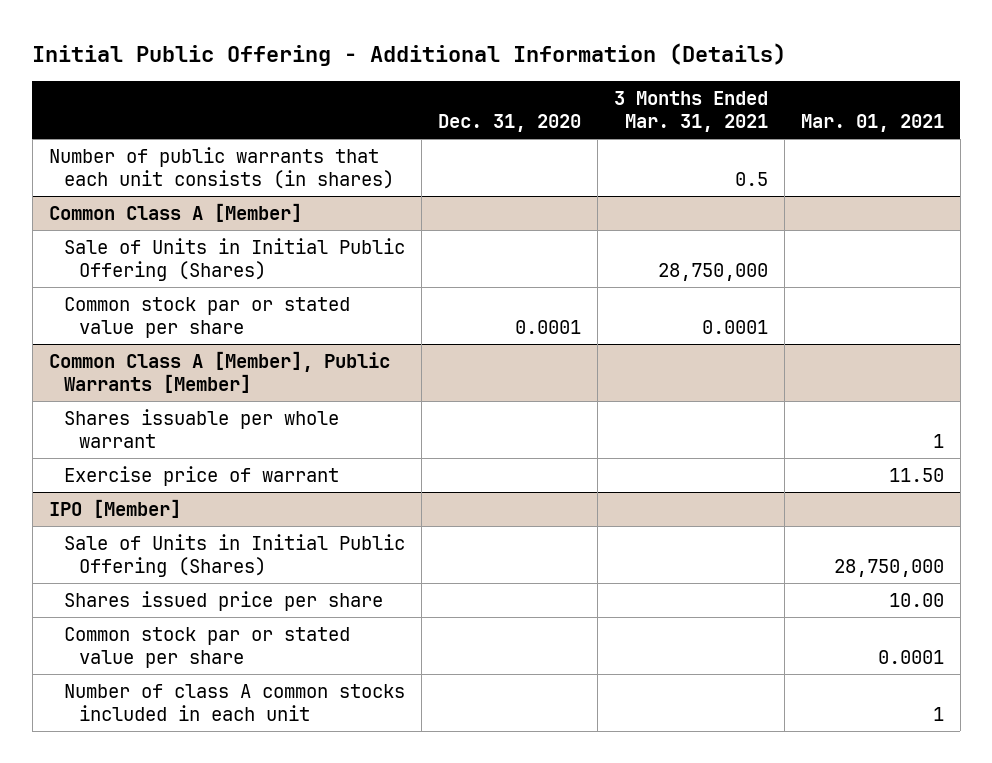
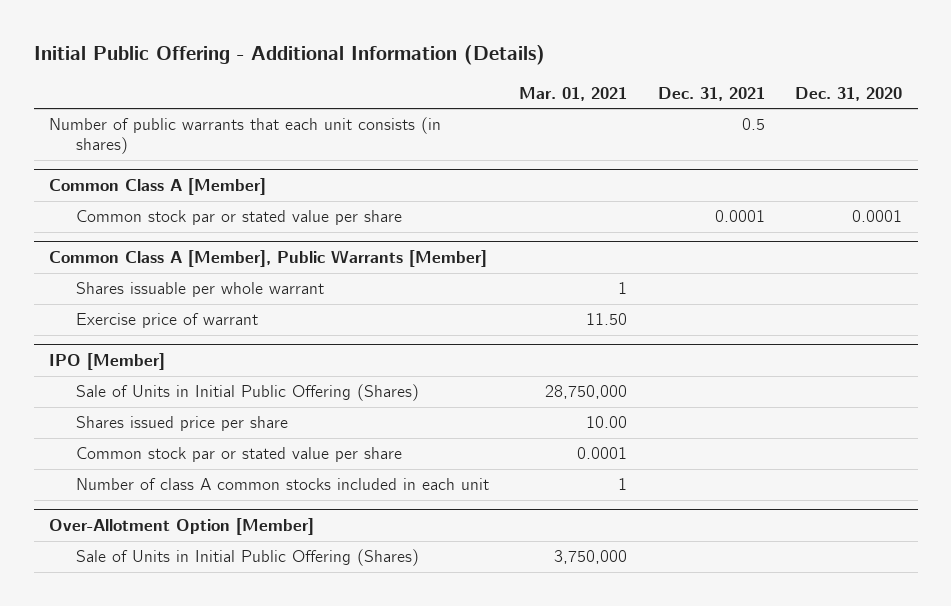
[613,90,768,133] 3 Months Ended Mar. 31, 2021 -> none
none -> [657,86,765,101] Dec. 31, 2021
[63,237,405,282] Sale of Units in Initial Public Offering (Shares) -> none
none -> [49,518,315,536] Over-Allotment Option [Member]
none -> [75,549,419,567] Sale of Units in Initial Public Offering (Shares)

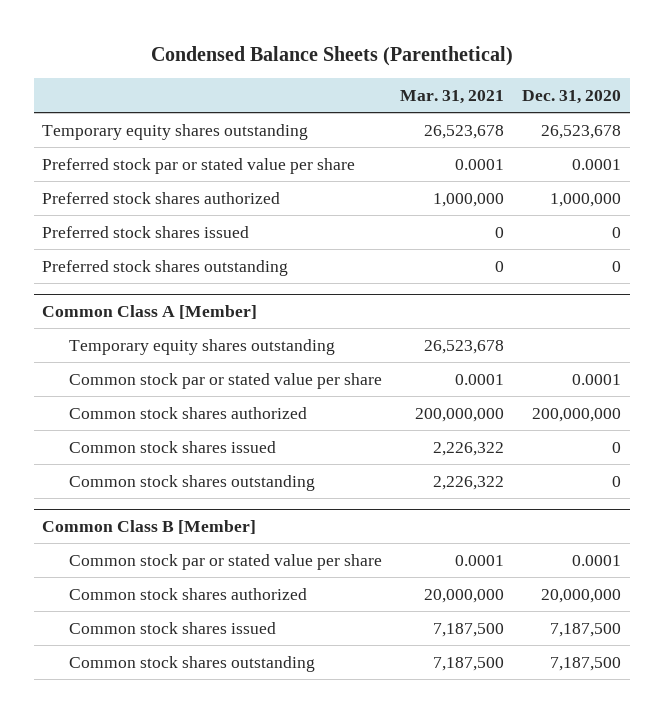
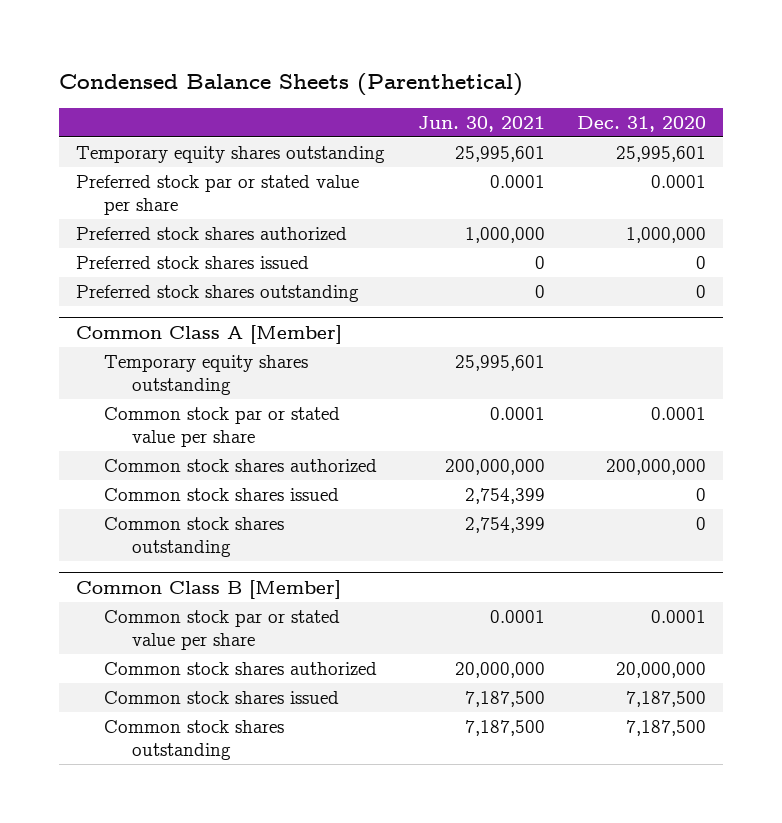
[399,90,504,105] Mar. 31, 2021 -> none
none -> [417,115,545,132] Jun. 30, 2021
[540,124,621,139] 26,523,678 -> [616,146,707,163] 25,995,601

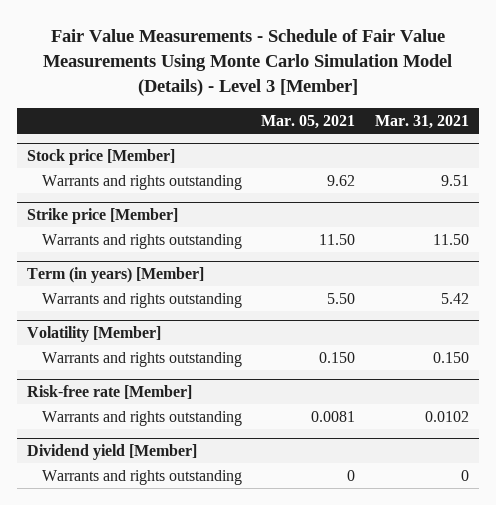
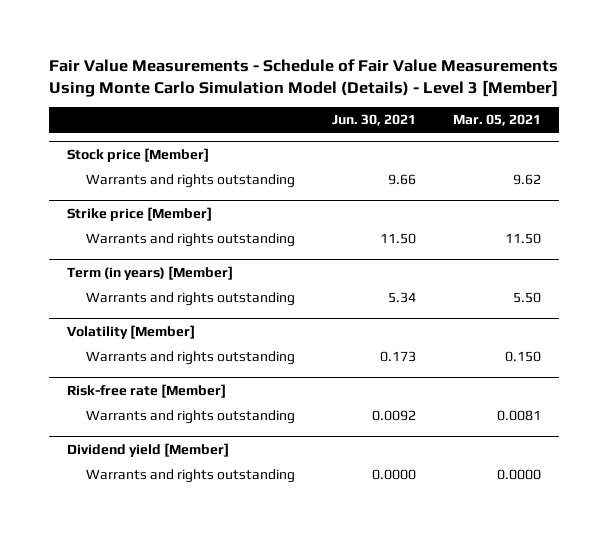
[375,114,470,129] Mar. 31, 2021 -> none
none -> [331,114,416,127] Jun. 30, 2021
[347,469,356,481] 0 -> [496,469,541,481] 0.0000

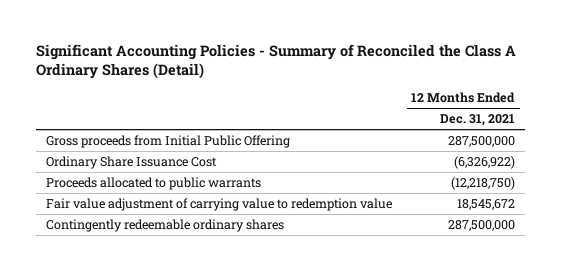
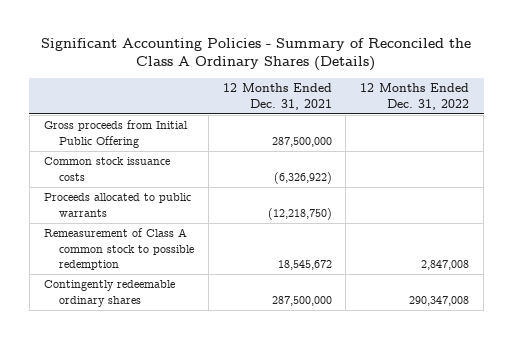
[36,43,517,79] Significant Accounting Policies - Summary of Reconciled the Class A Ordinary Shares (Detail) -> [41,37,472,72] Significant Accounting Policies - Summary of Reconciled the Class A Ordinary Shares (Details)
none -> [360,83,470,110] 12 Months Ended Dec. 31, 2022
[46,155,218,169] Ordinary Share Issuance Cost -> [43,157,170,181] Common stock issuance costs
[46,197,393,211] Fair value adjustment of carrying value to redemption value -> [43,228,194,270] Remeasurement of Class A common stock to possible redemption

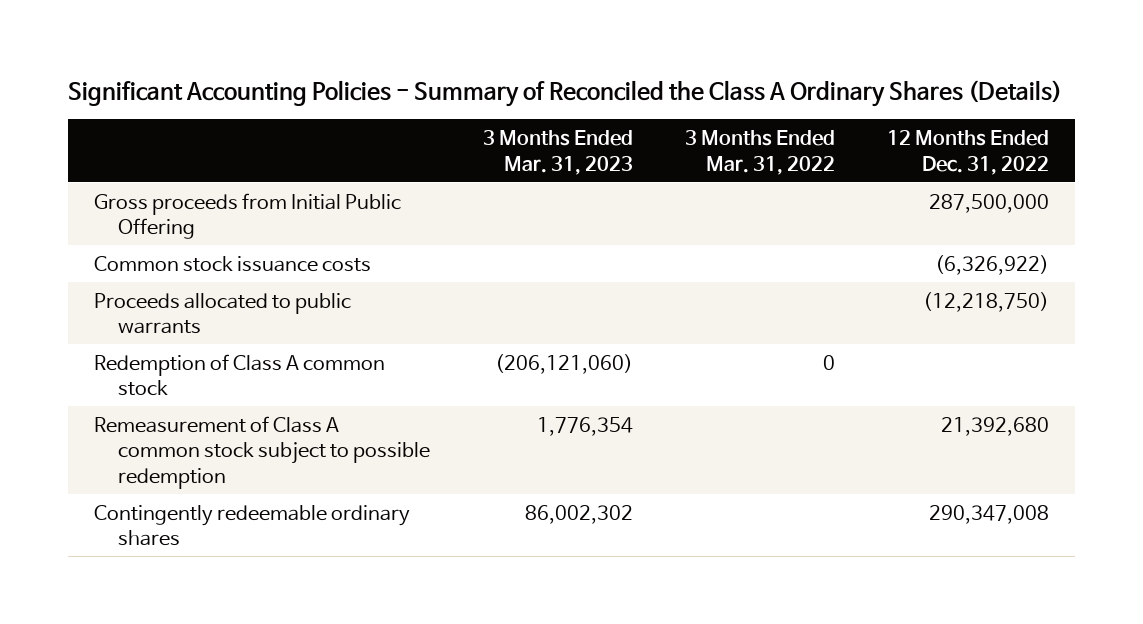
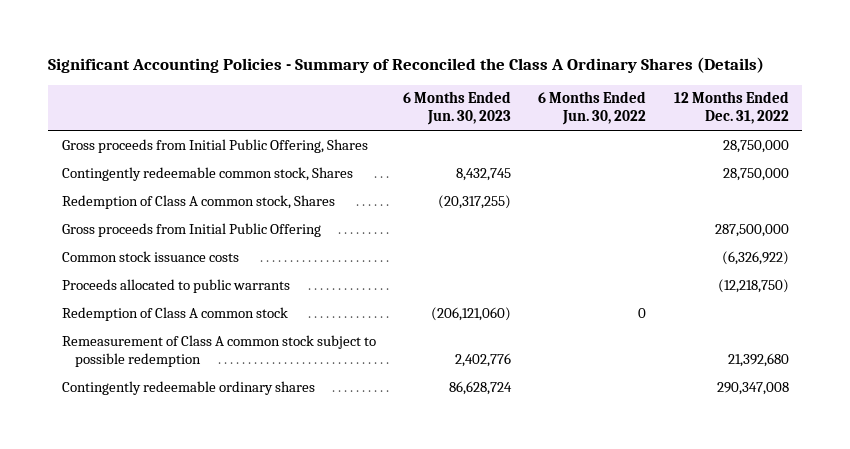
[482,129,633,175] 3 Months Ended Mar. 31, 2023 -> none
[684,129,835,175] 3 Months Ended Mar. 31, 2022 -> none
none -> [402,91,511,126] 6 Months Ended Jun. 30, 2023
none -> [538,91,647,126] 6 Months Ended Jun. 30, 2022
none -> [61,138,368,153] Gross proceeds from Initial Public Offering, Shares
none -> [61,166,353,181] Contingently redeemable common stock, Shares
none -> [61,194,335,209] Redemption of Class A common stock, Shares

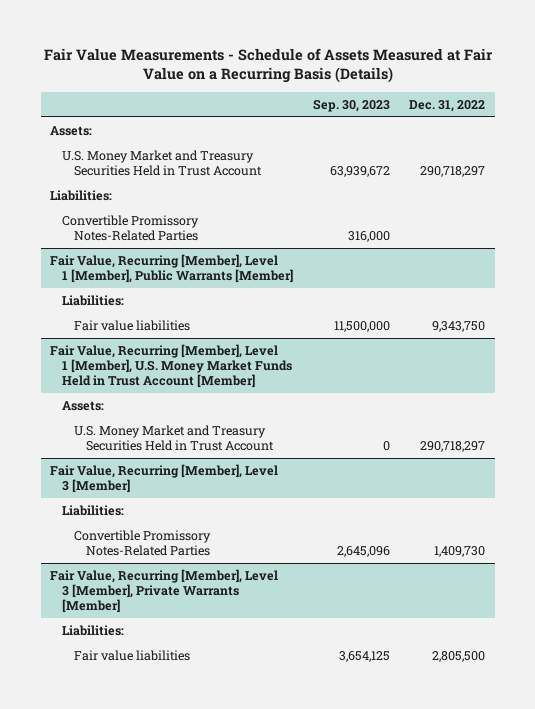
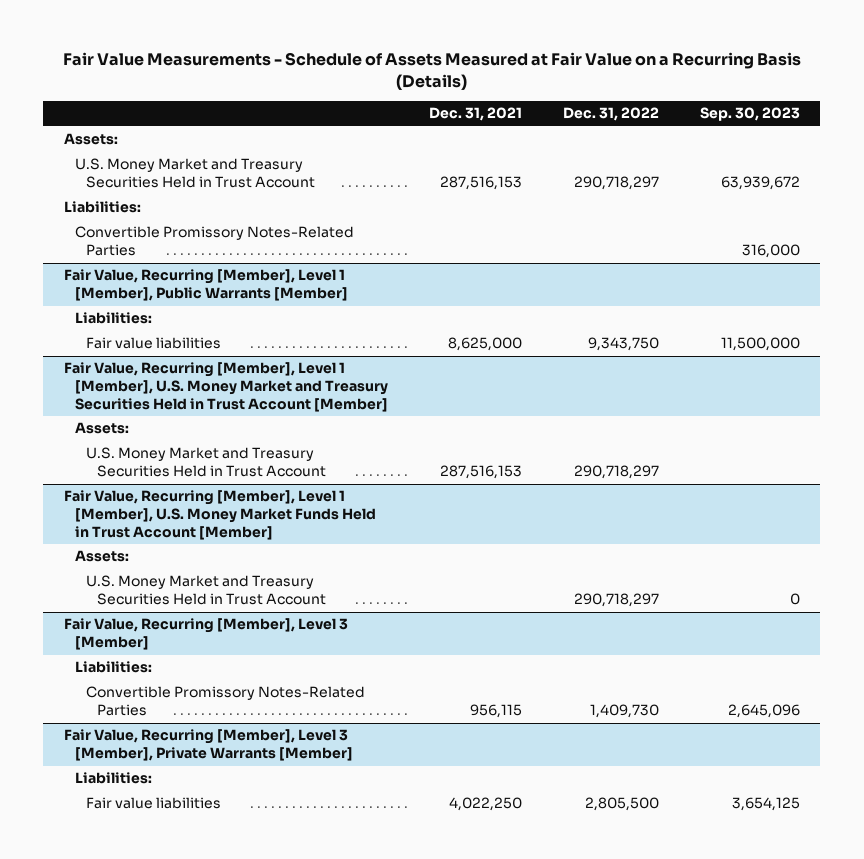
none -> [428,107,522,122] Dec. 31, 2021
none -> [63,362,388,413] Fair Value, Recurring [Member], Level 1 [Member], U.S. Money Market and Treasury Securities Held in Trust Account [Member]
none -> [74,422,129,435] Assets:
none -> [85,447,326,478] U.S. Money Market and Treasury Securities Held in Trust Account

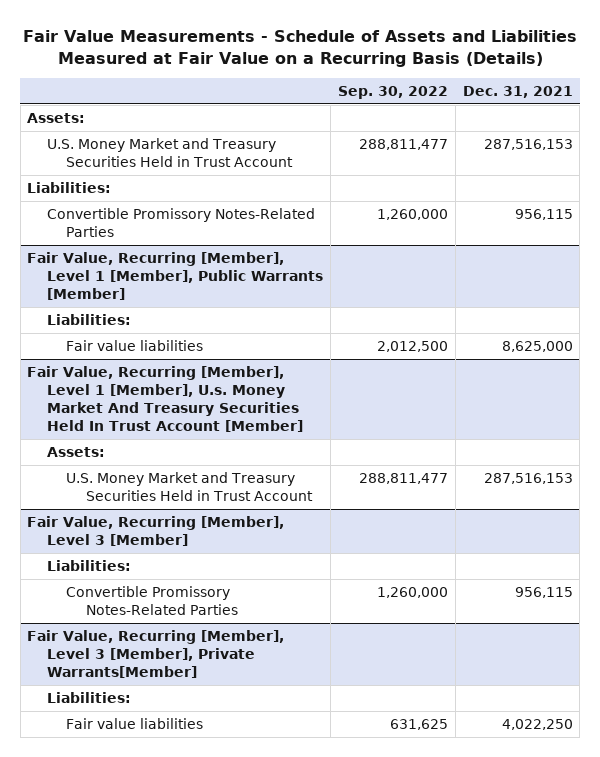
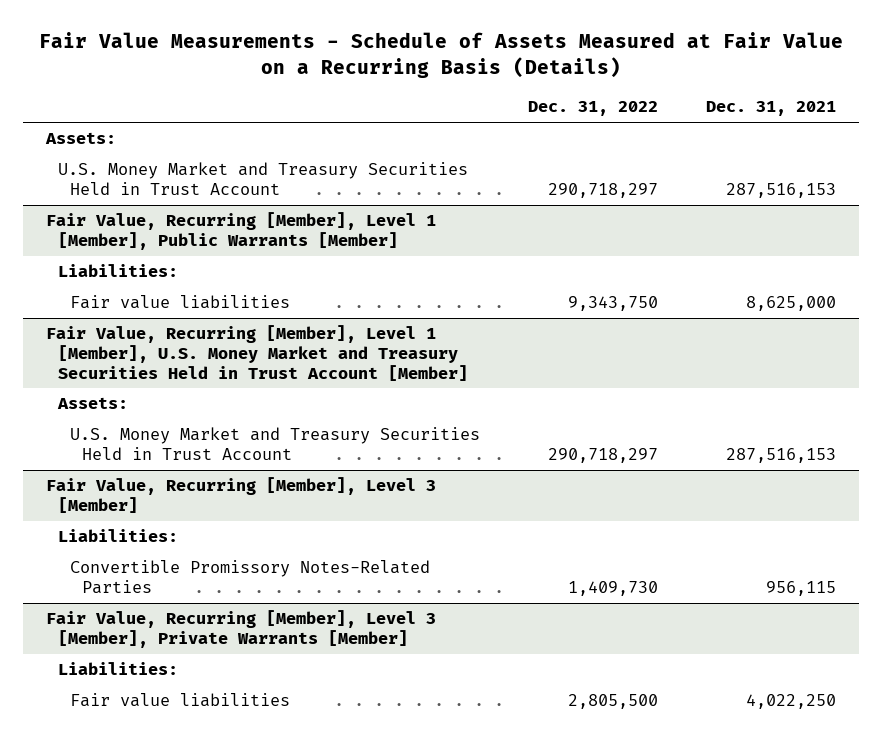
[22,29,577,67] Fair Value Measurements - Schedule of Assets and Liabilities Measured at Fair Value on a Recurring Basis (Details) -> [38,32,843,79] Fair Value Measurements - Schedule of Assets Measured at Fair Value on a Recurring Basis (Details)
[337,85,448,99] Sep. 30, 2022 -> none
none -> [527,101,658,117] Dec. 31, 2022
[27,182,112,194] Liabilities: -> none
[46,208,315,238] Convertible Promissory Notes-Related Parties -> none
[27,366,303,433] Fair Value, Recurring [Member], Level 1 [Member], U.s. Money Market And Treasury Securities Held In Trust Account [Member] -> [46,325,469,381] Fair Value, Recurring [Member], Level 1 [Member], U.S. Money Market and Treasury Securities Held in Trust Account [Member]
[27,630,285,679] Fair Value, Recurring [Member], Level 3 [Member], Private Warrants[Member] -> [46,610,437,648] Fair Value, Recurring [Member], Level 3 [Member], Private Warrants [Member]

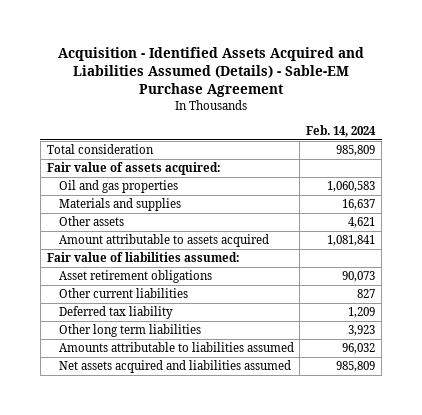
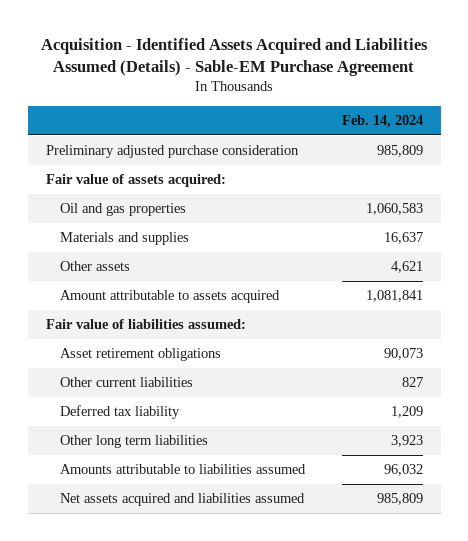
[46,144,154,155] Total consideration -> [45,145,299,159] Preliminary adjusted purchase consideration

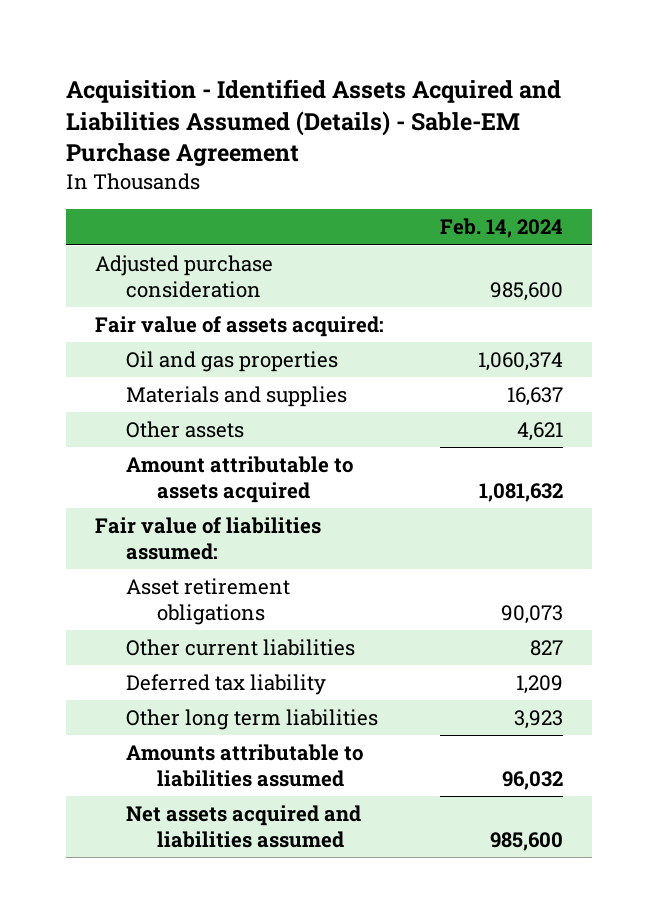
[45,145,299,159] Preliminary adjusted purchase consideration -> [94,255,273,298] Adjusted purchase consideration
[376,145,423,158] 985,809 -> [490,281,564,301] 985,600
[365,203,423,216] 1,060,583 -> [478,352,564,372] 1,060,374
[365,290,423,303] 1,081,841 -> [479,482,564,502] 1,081,632
[376,493,423,506] 985,809 -> [490,831,564,851] 985,600

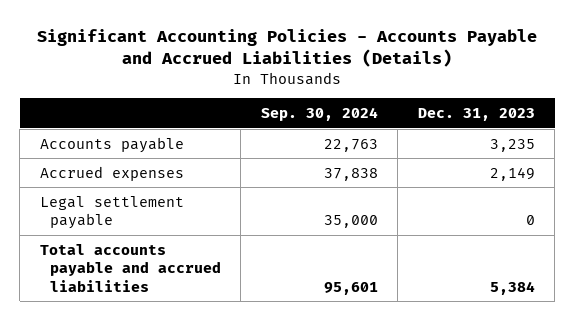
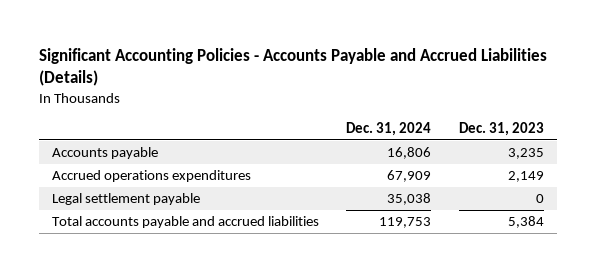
[260,106,378,121] Sep. 30, 2024 -> none
none -> [346,122,432,137] Dec. 31, 2024
[39,165,184,181] Accrued expenses -> [52,170,252,183] Accrued operations expenditures

